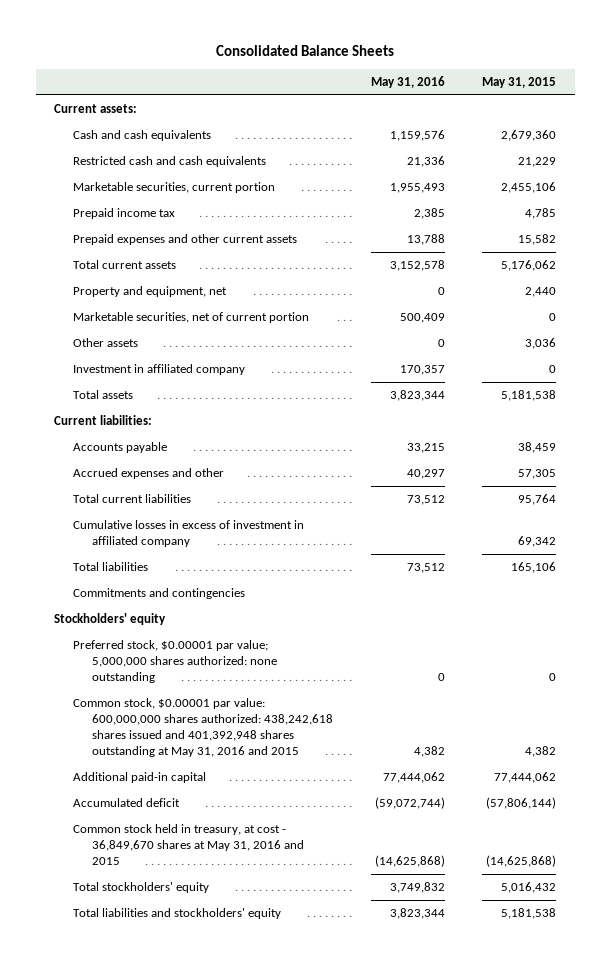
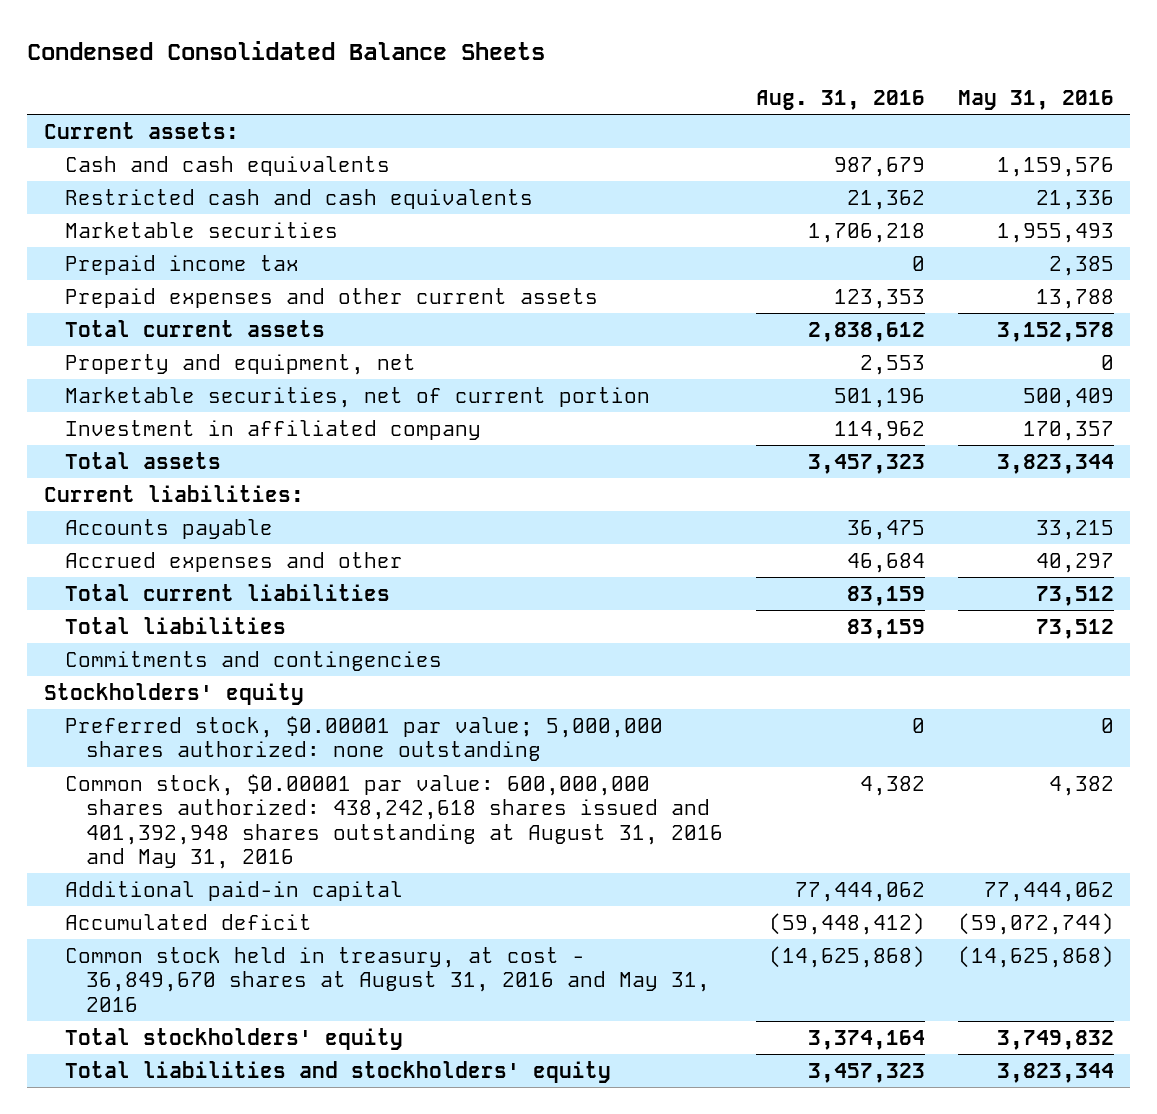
[216,44,395,56] Consolidated Balance Sheets -> [27,40,546,60] Condensed Consolidated Balance Sheets
[482,76,557,88] May 31, 2015 -> none
none -> [755,90,925,111] Aug. 31, 2016
[73,182,276,194] Marketable securities, current portion -> [64,221,338,238] Marketable securities
[73,338,139,348] Other assets -> none
[73,520,305,548] Cumulative losses in excess of investment in affiliated company -> none
[73,698,334,758] Common stock, $0.00001 par value: 600,000,000 shares authorized: 438,242,618 shares issued and 401,392,948 shares outstanding at May 31, 2016 and 2015 -> [64,773,723,870] Common stock, $0.00001 par value: 600,000,000 shares authorized: 438,242,618 shares issued and 401,392,948 shares outstanding at August 31, 2016 and May 31, 2016
[73,824,305,866] Common stock held in treasury, at cost - 36,849,670 shares at May 31, 2016 and 2015 -> [64,946,710,1012] Common stock held in treasury, at cost - 36,849,670 shares at August 31, 2016 and May 31, 2016

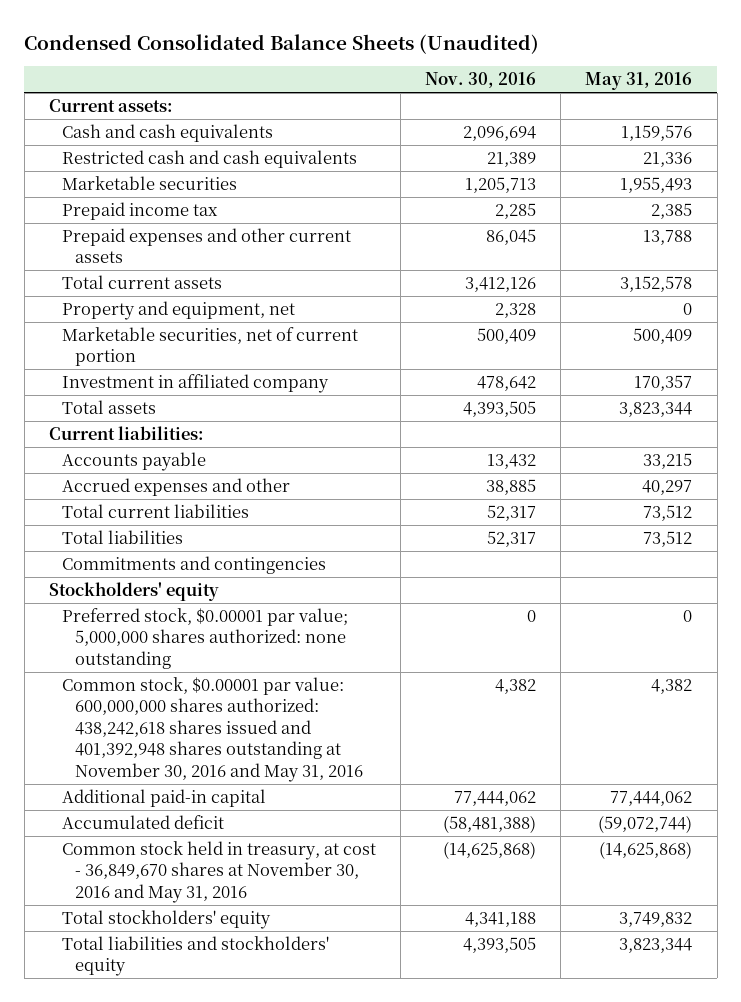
[27,40,546,60] Condensed Consolidated Balance Sheets -> [24,33,540,54] Condensed Consolidated Balance Sheets (Unaudited)
[755,90,925,111] Aug. 31, 2016 -> none
none -> [425,72,537,89] Nov. 30, 2016
[64,773,723,870] Common stock, $0.00001 par value: 600,000,000 shares authorized: 438,242,618 shares issued and 401,392,948 shares outstanding at August 31, 2016 and May 31, 2016 -> [61,676,364,782] Common stock, $0.00001 par value: 600,000,000 shares authorized: 438,242,618 shares issued and 401,392,948 shares outstanding at November 30, 2016 and May 31, 2016
[64,946,710,1012] Common stock held in treasury, at cost - 36,849,670 shares at August 31, 2016 and May 31, 2016 -> [61,840,376,903] Common stock held in treasury, at cost - 36,849,670 shares at November 30, 2016 and May 31, 2016

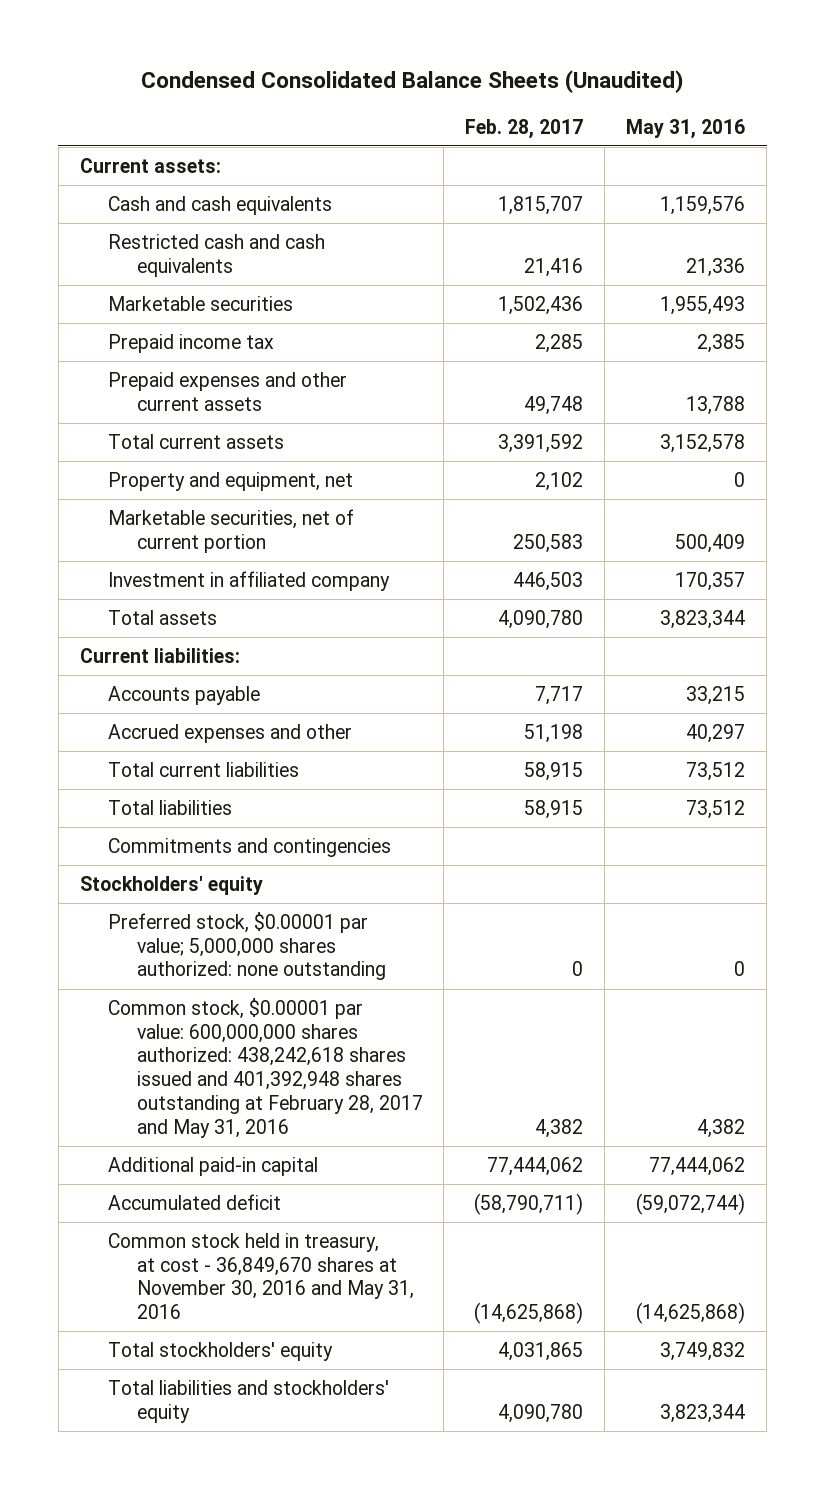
[425,72,537,89] Nov. 30, 2016 -> none
none -> [465,118,584,139] Feb. 28, 2017
[61,676,364,782] Common stock, $0.00001 par value: 600,000,000 shares authorized: 438,242,618 shares issued and 401,392,948 shares outstanding at November 30, 2016 and May 31, 2016 -> [108,997,423,1138] Common stock, $0.00001 par value: 600,000,000 shares authorized: 438,242,618 shares issued and 401,392,948 shares outstanding at February 28, 2017 and May 31, 2016

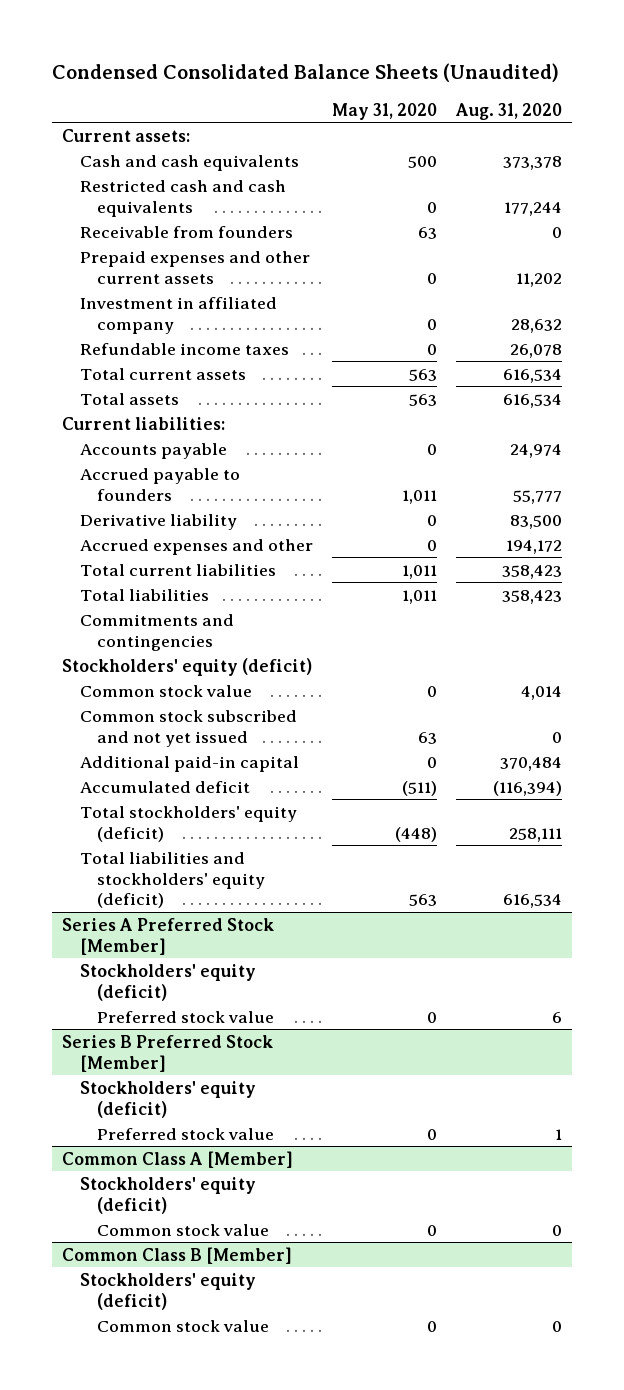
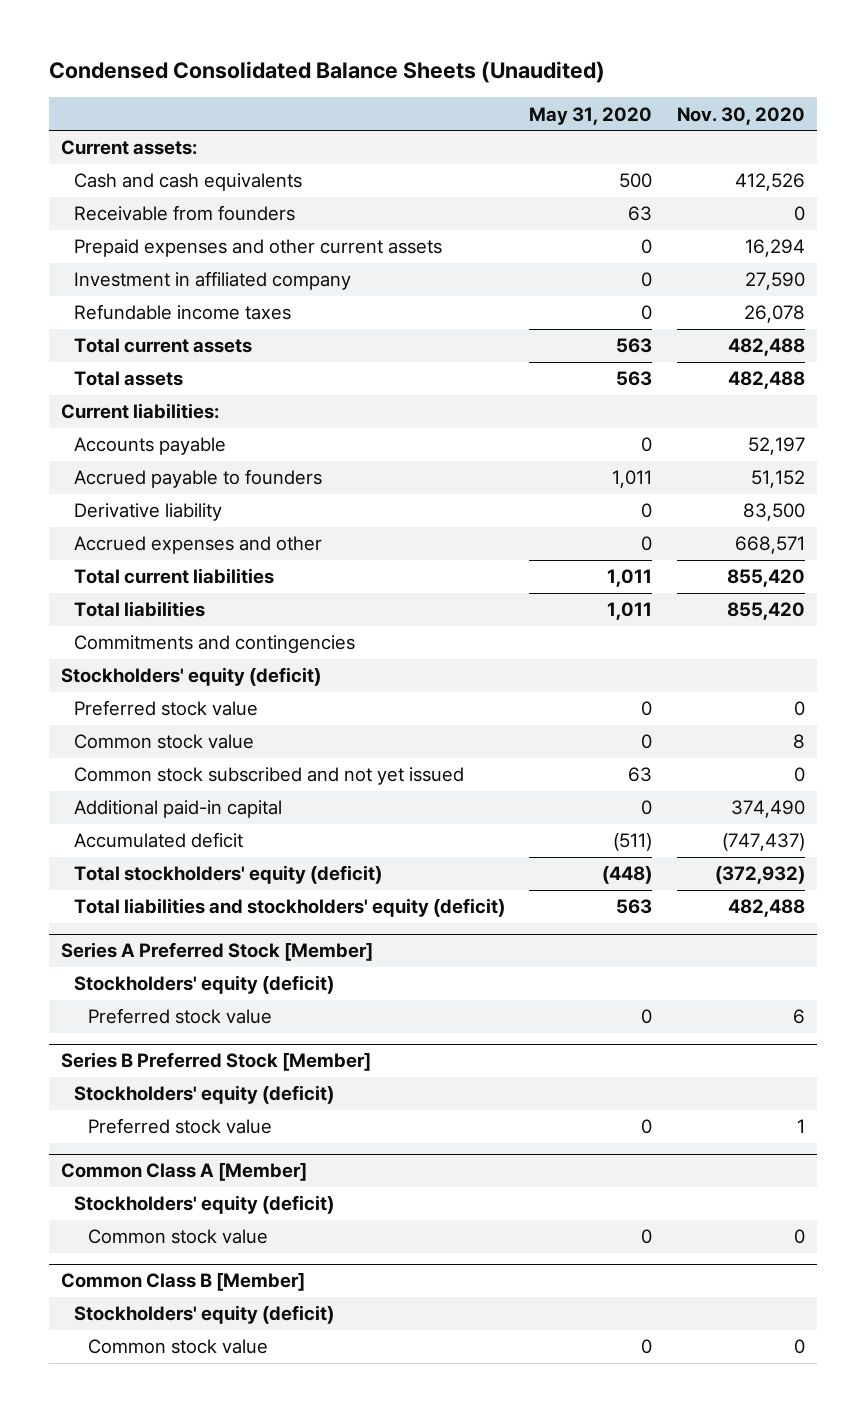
[454,102,562,120] Aug. 31, 2020 -> none
none -> [676,106,805,125] Nov. 30, 2020
[79,179,286,217] Restricted cash and cash equivalents -> none
none -> [74,700,259,717] Preferred stock value

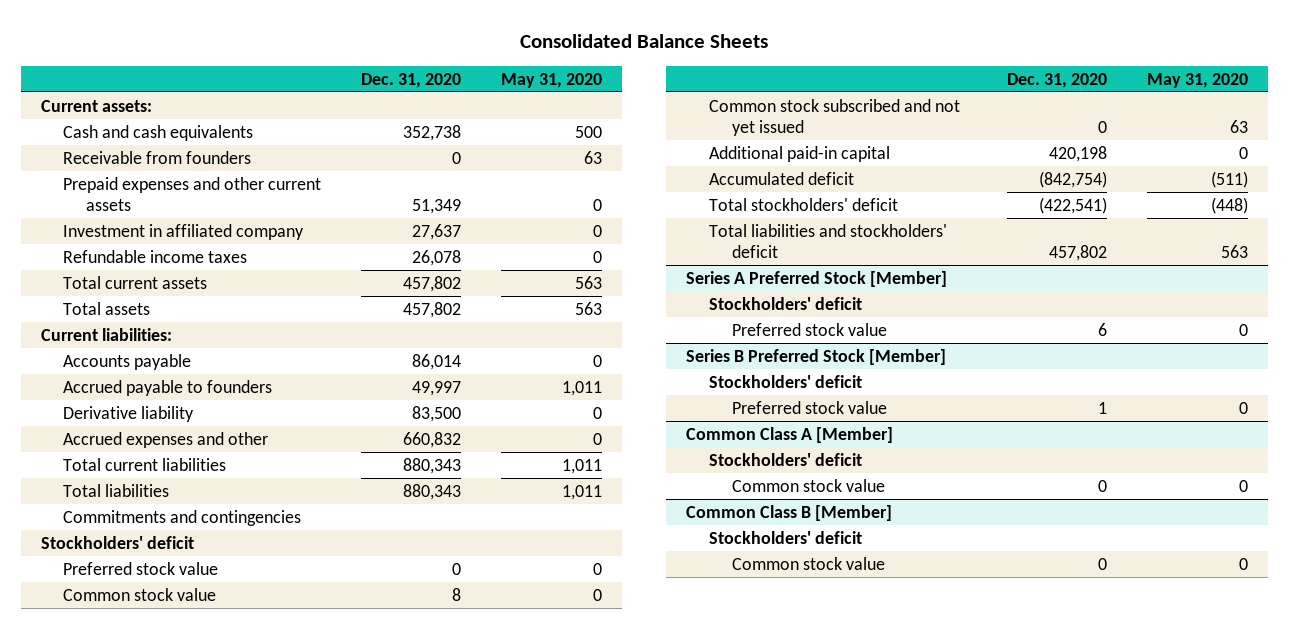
[48,61,605,84] Condensed Consolidated Balance Sheets (Unaudited) -> [520,34,769,49] Consolidated Balance Sheets
[676,106,805,125] Nov. 30, 2020 -> none
none -> [361,72,462,88] Dec. 31, 2020
[60,667,321,687] Stockholders' equity (deficit) -> [40,535,194,549] Stockholders' deficit
[74,865,383,885] Total stockholders' equity (deficit) -> [709,197,899,211] Total stockholders' deficit
[74,898,506,918] Total liabilities and stockholders' equity (deficit) -> [709,223,948,258] Total liabilities and stockholders' deficit
[74,975,335,995] Stockholders' equity (deficit) -> [709,296,863,310] Stockholders' deficit
[74,1085,335,1105] Stockholders' equity (deficit) -> [709,374,863,388] Stockholders' deficit
[74,1195,335,1215] Stockholders' equity (deficit) -> [709,452,863,466] Stockholders' deficit
[74,1305,335,1325] Stockholders' equity (deficit) -> [709,530,863,544] Stockholders' deficit

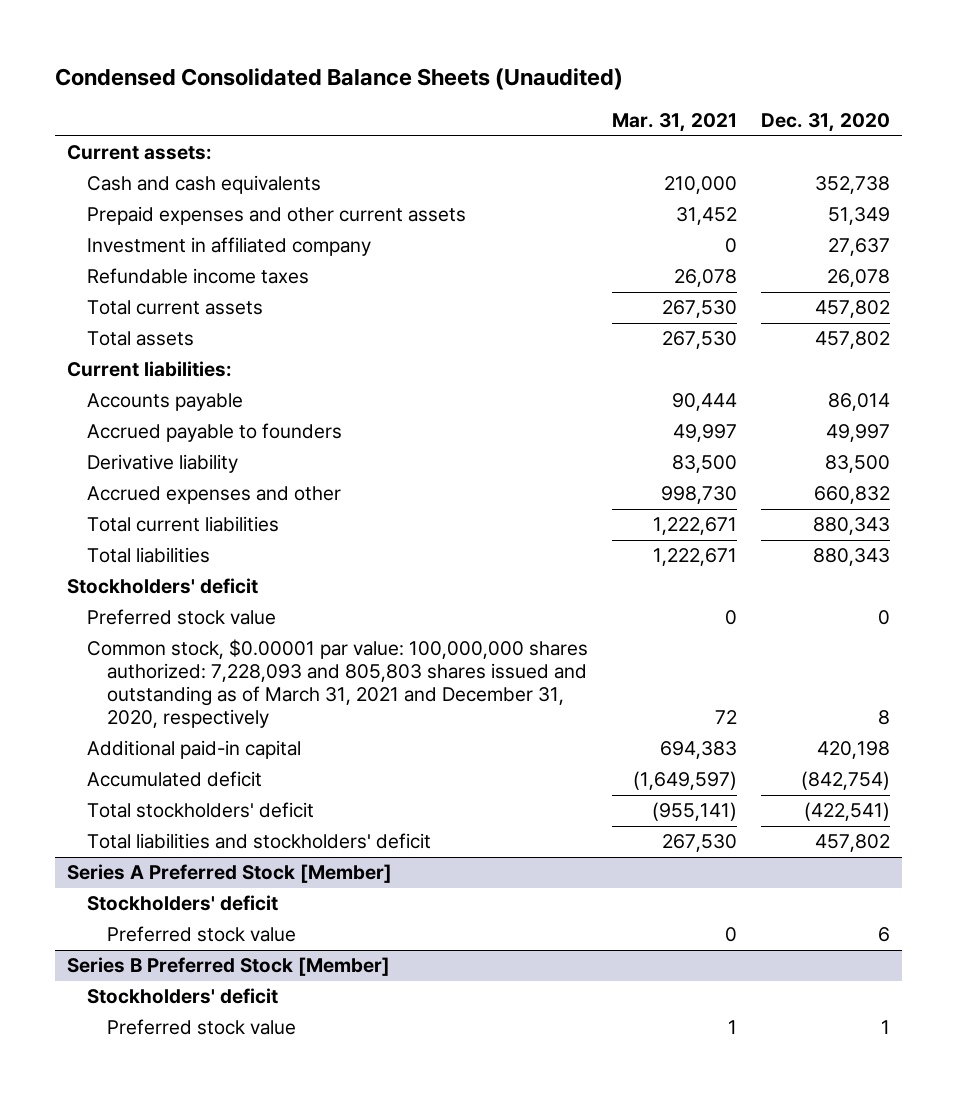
[520,34,769,49] Consolidated Balance Sheets -> [54,68,623,91] Condensed Consolidated Balance Sheets (Unaudited)
[501,72,603,88] May 31, 2020 -> none
none -> [612,113,738,133] Mar. 31, 2021
[63,150,252,164] Receivable from founders -> none
[63,509,302,526] Commitments and contingencies -> none
[709,98,961,136] Common stock subscribed and not yet issued -> none
[63,587,217,601] Common stock value -> [86,639,588,729] Common stock, $0.00001 par value: 100,000,000 shares authorized: 7,228,093 and 805,803 shares issued and outstanding as of March 31, 2021 and December 31, 2020, respectively
[686,426,894,443] Common Class A [Member] -> none
[709,452,863,466] Stockholders' deficit -> none
[731,478,885,492] Common stock value -> none
[686,504,893,521] Common Class B [Member] -> none
[709,530,863,544] Stockholders' deficit -> none
[731,556,885,570] Common stock value -> none

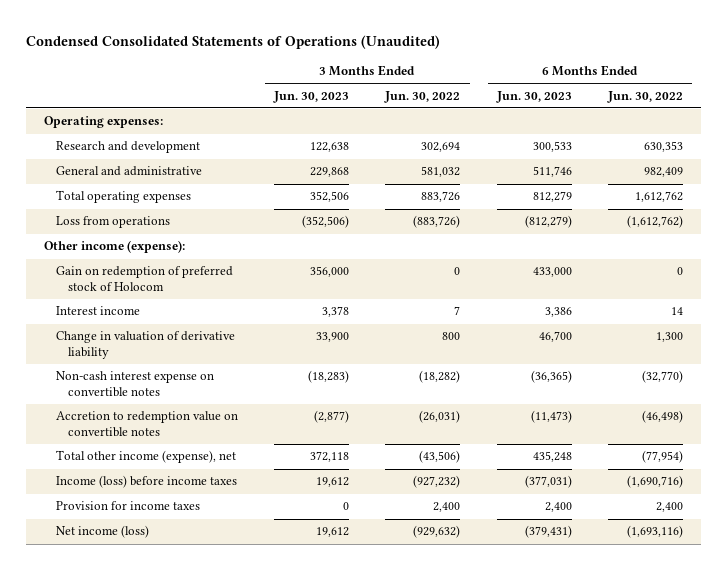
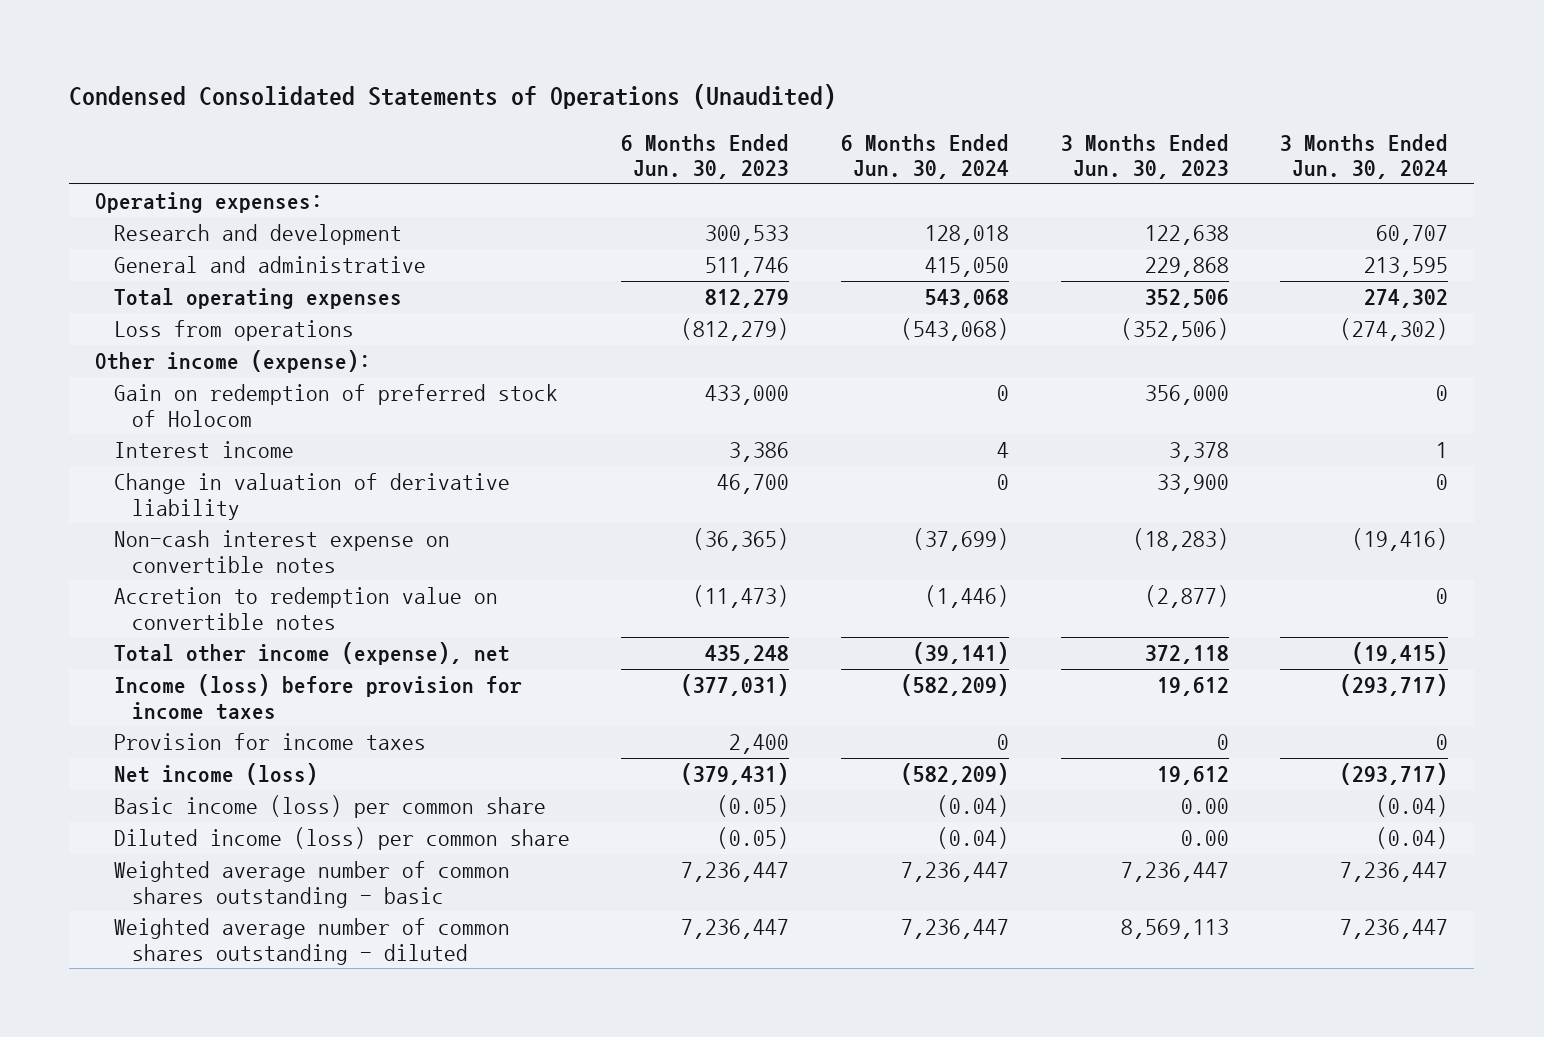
[384,90,461,103] Jun. 30, 2022 -> none
[606,90,683,103] Jun. 30, 2022 -> none
none -> [840,133,1009,180] 6 Months Ended Jun. 30, 2024
none -> [1280,133,1449,180] 3 Months Ended Jun. 30, 2024
[56,475,238,489] Income (loss) before income taxes -> [113,673,522,720] Income (loss) before provision for income taxes
none -> [113,794,546,818] Basic income (loss) per common share
none -> [113,826,570,850] Diluted income (loss) per common share
none -> [113,860,510,908] Weighted average number of common shares outstanding - basic
none -> [113,917,510,965] Weighted average number of common shares outstanding - diluted

